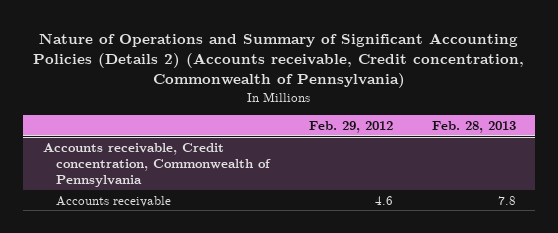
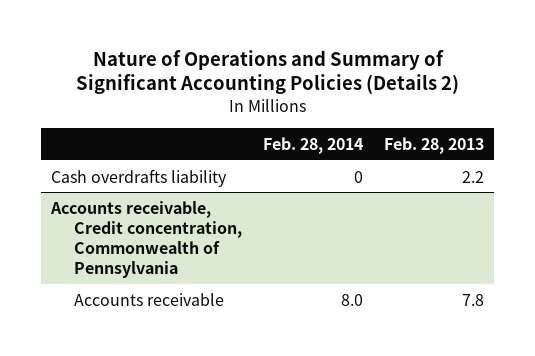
[33,32,525,89] Nature of Operations and Summary of Significant Accounting Policies (Details 2) (Accounts receivable, Credit concentration, Commonwealth of Pennsylvania) -> [75,49,459,95] Nature of Operations and Summary of Significant Accounting Policies (Details 2)
[308,121,393,134] Feb. 29, 2012 -> none
none -> [263,136,364,154] Feb. 28, 2014
none -> [51,168,228,187] Cash overdrafts liability

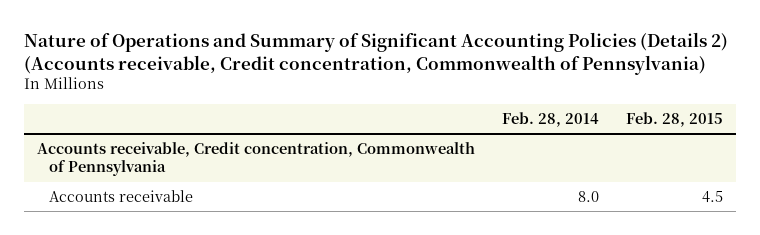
[75,49,459,95] Nature of Operations and Summary of Significant Accounting Policies (Details 2) -> [24,31,729,75] Nature of Operations and Summary of Significant Accounting Policies (Details 2) (Accounts receivable, Credit concentration, Commonwealth of Pennsylvania)
[384,136,485,154] Feb. 28, 2013 -> none
none -> [625,111,723,127] Feb. 28, 2015
[51,168,228,187] Cash overdrafts liability -> none

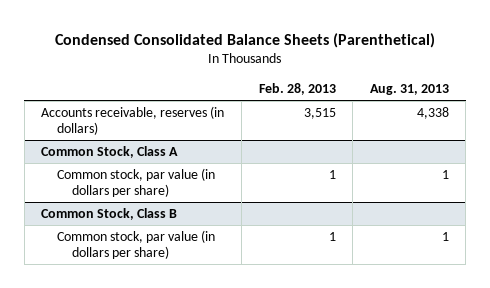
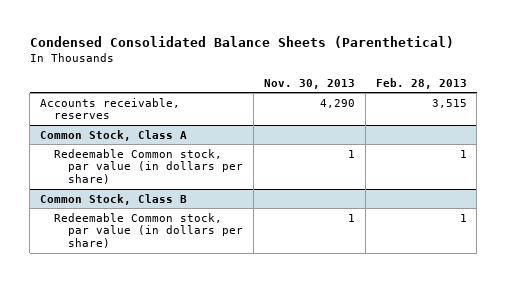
[369,83,449,95] Aug. 31, 2013 -> none
none -> [264,78,356,89] Nov. 30, 2013
[41,106,225,135] Accounts receivable, reserves (in dollars) -> [40,97,181,120] Accounts receivable, reserves
[56,168,215,197] Common stock, par value (in dollars per share) -> [54,148,244,184] Redeemable Common stock, par value (in dollars per share)
[56,230,215,259] Common stock, par value (in dollars per share) -> [54,212,244,248] Redeemable Common stock, par value (in dollars per share)

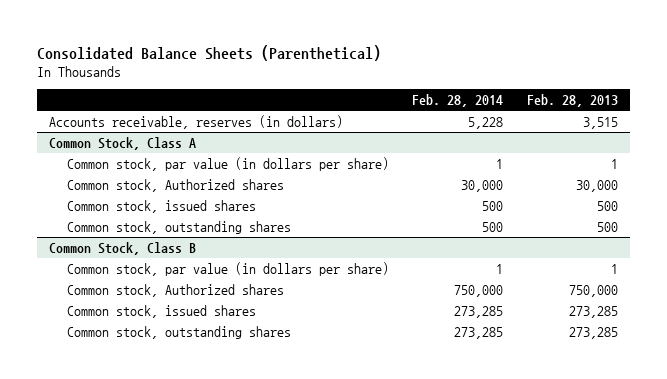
[29,36,454,49] Condensed Consolidated Balance Sheets (Parenthetical) -> [36,44,381,61] Consolidated Balance Sheets (Parenthetical)
[264,78,356,89] Nov. 30, 2013 -> none
none -> [412,93,504,107] Feb. 28, 2014
[40,97,181,120] Accounts receivable, reserves -> [48,114,343,129] Accounts receivable, reserves (in dollars)
[54,148,244,184] Redeemable Common stock, par value (in dollars per share) -> [66,156,389,171] Common stock, par value (in dollars per share)
none -> [66,178,284,192] Common stock, Authorized shares
none -> [66,199,256,213] Common stock, issued shares
none -> [66,220,291,234] Common stock, outstanding shares
[54,212,244,248] Redeemable Common stock, par value (in dollars per share) -> [66,261,389,276] Common stock, par value (in dollars per share)
none -> [66,283,284,297] Common stock, Authorized shares
none -> [66,304,256,318] Common stock, issued shares
none -> [66,325,291,339] Common stock, outstanding shares

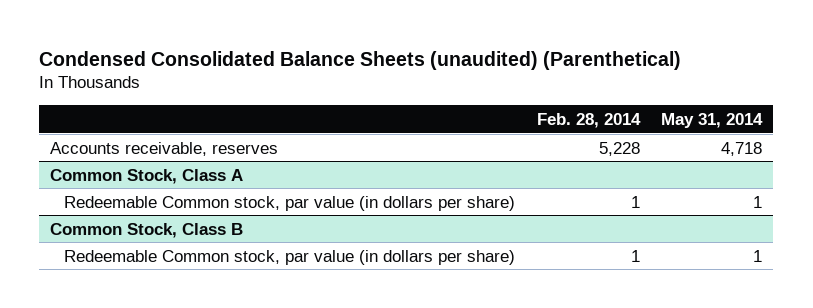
[36,44,381,61] Consolidated Balance Sheets (Parenthetical) -> [39,50,682,70] Condensed Consolidated Balance Sheets (unaudited) (Parenthetical)
[527,93,619,107] Feb. 28, 2013 -> none
none -> [661,112,764,128] May 31, 2014
[48,114,343,129] Accounts receivable, reserves (in dollars) -> [50,141,279,156] Accounts receivable, reserves
[66,178,284,192] Common stock, Authorized shares -> none
[66,199,256,213] Common stock, issued shares -> none
[66,220,291,234] Common stock, outstanding shares -> none
[66,156,389,171] Common stock, par value (in dollars per share) -> [63,195,515,211] Redeemable Common stock, par value (in dollars per share)
[66,283,284,297] Common stock, Authorized shares -> none
[66,304,256,318] Common stock, issued shares -> none
[66,325,291,339] Common stock, outstanding shares -> none
[66,261,389,276] Common stock, par value (in dollars per share) -> [63,249,515,265] Redeemable Common stock, par value (in dollars per share)

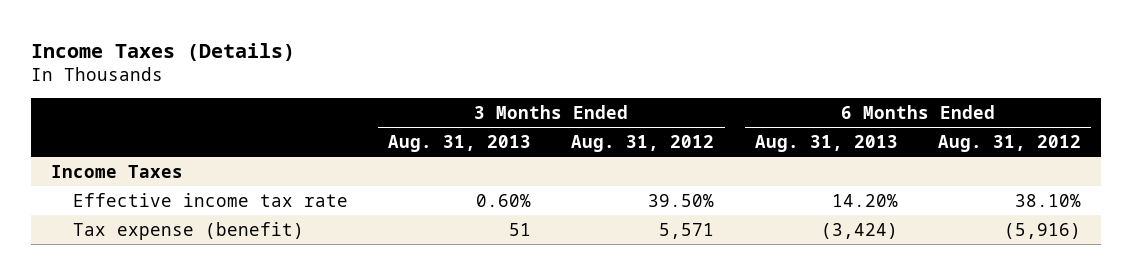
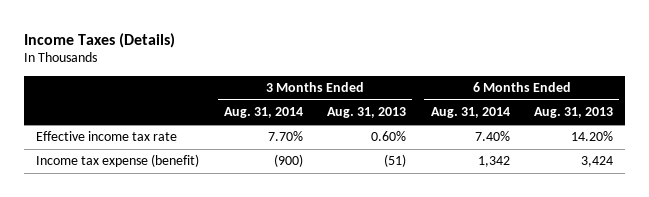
[571,134,715,152] Aug. 31, 2012 -> none
[937,134,1081,152] Aug. 31, 2012 -> none
none -> [223,107,303,119] Aug. 31, 2014
none -> [430,107,510,119] Aug. 31, 2014
[50,164,183,178] Income Taxes -> none
[72,221,304,240] Tax expense (benefit) -> [36,154,200,168] Income tax expense (benefit)
[509,222,532,236] 51 -> [384,154,407,168] (51)
[820,222,898,239] (3,424) -> [581,156,614,168] 3,424

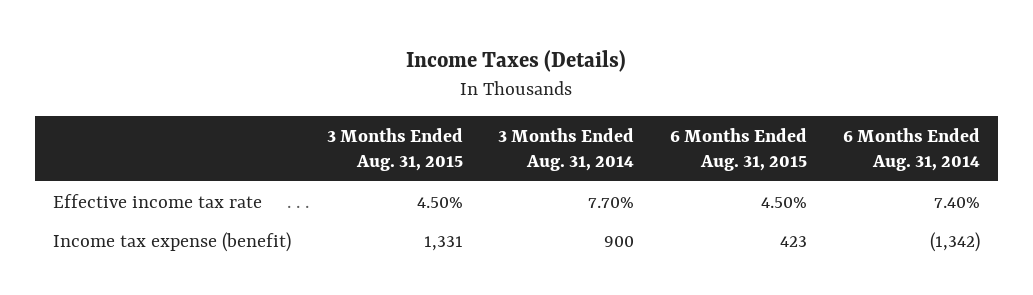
[327,107,407,119] Aug. 31, 2013 -> none
[534,107,614,119] Aug. 31, 2013 -> none
none -> [326,127,463,171] 3 Months Ended Aug. 31, 2015
none -> [670,127,808,171] 6 Months Ended Aug. 31, 2015
[273,154,303,168] (900) -> [604,235,635,247] 900
[477,156,510,168] 1,342 -> [929,231,980,252] (1,342)

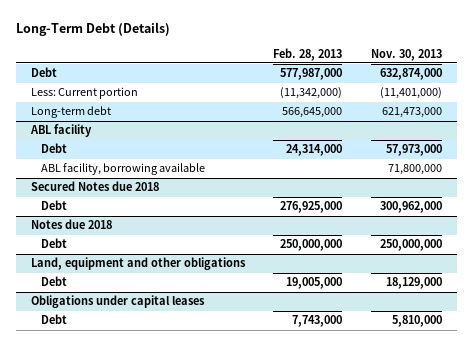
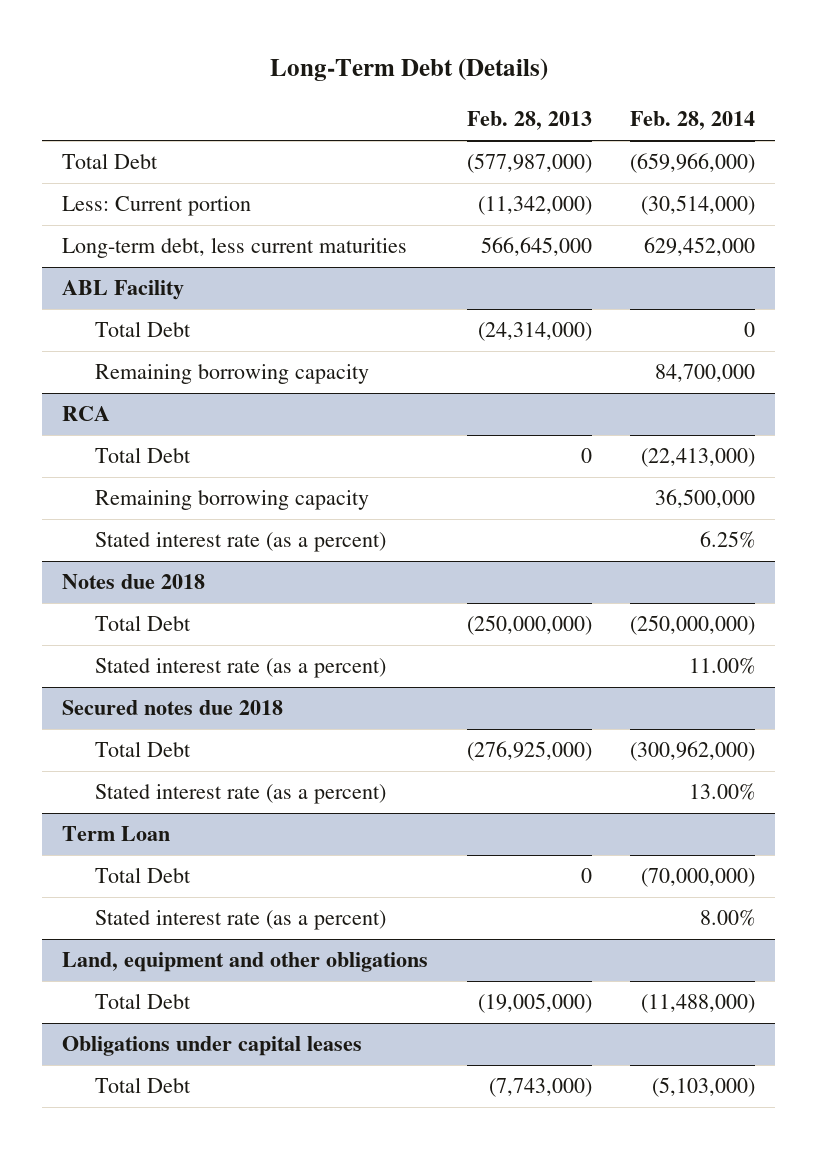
[371,48,443,61] Nov. 30, 2013 -> none
none -> [630,111,756,131] Feb. 28, 2014
[30,67,57,78] Debt -> [61,153,158,170] Total Debt
[280,68,343,81] 577,987,000 -> [466,153,592,174] (577,987,000)
[30,181,159,192] Secured Notes due 2018 -> none
[30,106,111,119] Long-term debt -> [61,237,407,259] Long-term debt, less current maturities
[29,124,92,138] ABL facility -> [61,280,184,301] ABL Facility
[40,143,67,154] Debt -> [94,321,191,338] Total Debt
[286,144,343,157] 24,314,000 -> [477,322,592,342] (24,314,000)
[40,163,205,176] ABL facility, borrowing available -> [94,364,369,385] Remaining borrowing capacity
none -> [61,406,110,422] RCA
[40,200,67,211] Debt -> [94,447,191,464] Total Debt
[280,201,343,214] 276,925,000 -> [580,448,592,464] 0
none -> [94,490,369,511] Remaining borrowing capacity
none -> [94,532,386,553] Stated interest rate (as a percent)
[40,238,67,249] Debt -> [94,615,191,632] Total Debt
[280,239,343,252] 250,000,000 -> [466,615,592,636] (250,000,000)
none -> [94,658,386,679] Stated interest rate (as a percent)
none -> [61,700,283,716] Secured notes due 2018
none -> [94,741,191,758] Total Debt
none -> [94,784,386,805] Stated interest rate (as a percent)
none -> [61,826,170,842] Term Loan
none -> [94,867,191,884] Total Debt
none -> [94,910,386,931] Stated interest rate (as a percent)
[40,276,67,287] Debt -> [94,993,191,1010] Total Debt
[286,277,343,290] 19,005,000 -> [477,993,592,1014] (19,005,000)
[40,314,67,325] Debt -> [94,1077,191,1094] Total Debt
[292,315,343,328] 7,743,000 -> [488,1078,592,1098] (7,743,000)

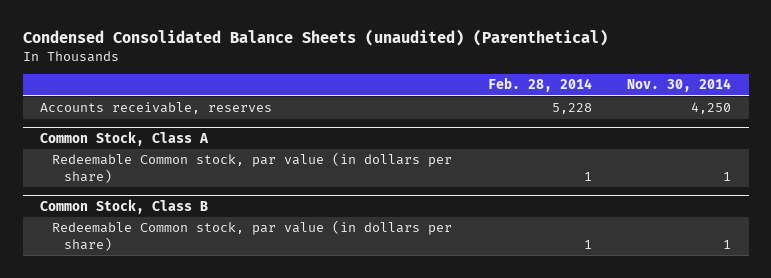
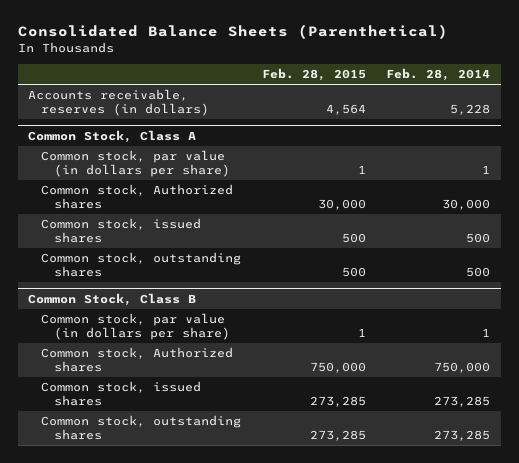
[22,29,608,47] Condensed Consolidated Balance Sheets (unaudited) (Parenthetical) -> [18,24,449,40] Consolidated Balance Sheets (Parenthetical)
[627,78,732,93] Nov. 30, 2014 -> none
none -> [261,68,366,82] Feb. 28, 2015
[40,102,273,115] Accounts receivable, reserves -> [28,89,210,116] Accounts receivable, reserves (in dollars)
[52,152,453,184] Redeemable Common stock, par value (in dollars per share) -> [41,150,230,177] Common stock, par value (in dollars per share)
none -> [41,184,234,209] Common stock, Authorized shares
none -> [41,218,202,243] Common stock, issued shares
none -> [41,252,242,277] Common stock, outstanding shares
[52,220,453,252] Redeemable Common stock, par value (in dollars per share) -> [41,313,230,340] Common stock, par value (in dollars per share)
none -> [41,347,234,372] Common stock, Authorized shares
none -> [41,381,202,406] Common stock, issued shares
none -> [41,415,242,440] Common stock, outstanding shares

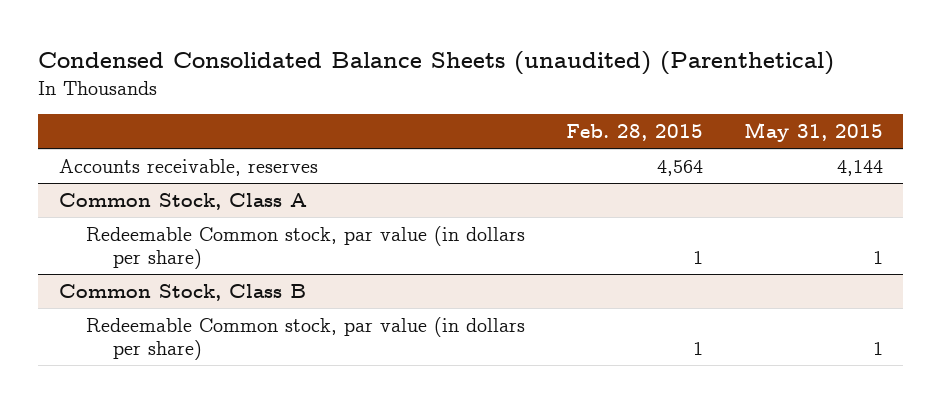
[18,24,449,40] Consolidated Balance Sheets (Parenthetical) -> [38,51,835,76] Condensed Consolidated Balance Sheets (unaudited) (Parenthetical)
[386,68,491,82] Feb. 28, 2014 -> none
none -> [743,121,883,142] May 31, 2015
[28,89,210,116] Accounts receivable, reserves (in dollars) -> [58,158,318,176] Accounts receivable, reserves
[41,184,234,209] Common stock, Authorized shares -> none
[41,218,202,243] Common stock, issued shares -> none
[41,252,242,277] Common stock, outstanding shares -> none
[41,150,230,177] Common stock, par value (in dollars per share) -> [85,225,525,269] Redeemable Common stock, par value (in dollars per share)
[41,347,234,372] Common stock, Authorized shares -> none
[41,381,202,406] Common stock, issued shares -> none
[41,415,242,440] Common stock, outstanding shares -> none
[41,313,230,340] Common stock, par value (in dollars per share) -> [85,316,525,360] Redeemable Common stock, par value (in dollars per share)

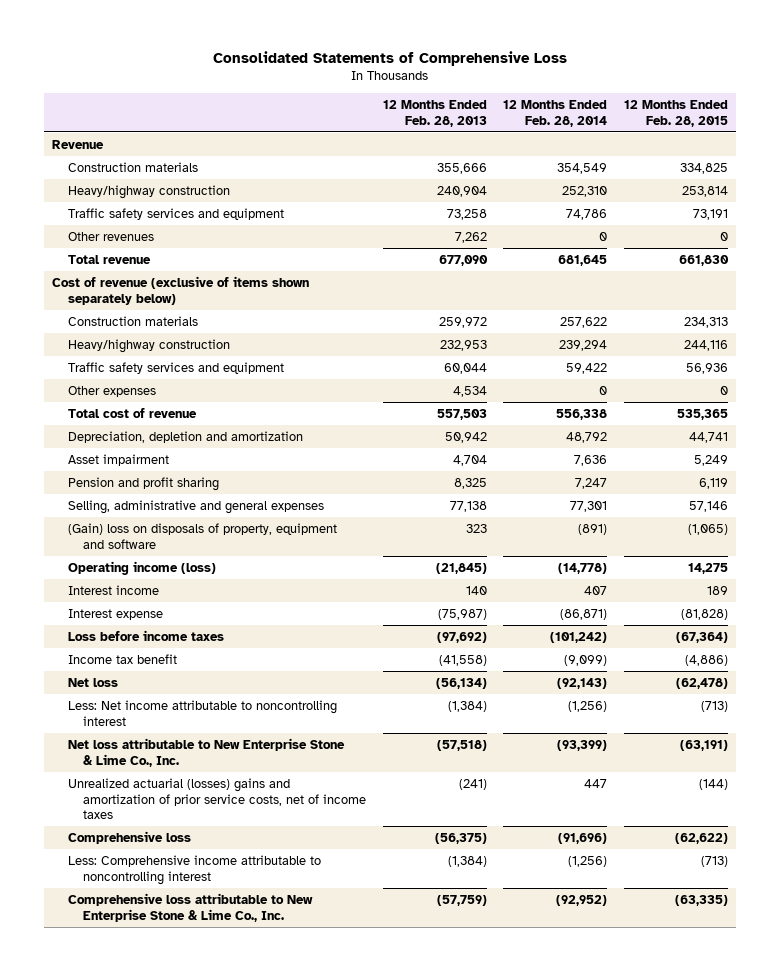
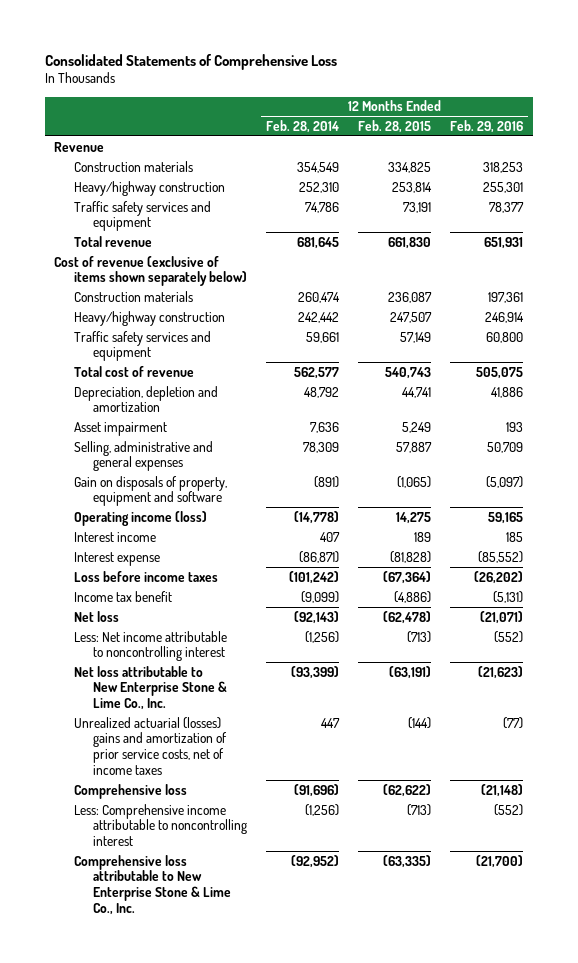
[382,99,487,127] 12 Months Ended Feb. 28, 2013 -> none
none -> [450,119,524,133] Feb. 29, 2016
[67,231,154,241] Other revenues -> none
[67,385,156,397] Other expenses -> none
[560,316,608,328] 257,622 -> [298,291,341,303] 260,474
[683,316,728,328] 234,313 -> [388,291,433,303] 236,087
[559,339,608,351] 239,294 -> [298,311,340,323] 242,442
[683,339,728,351] 244,116 -> [390,311,433,323] 247,507
[566,362,608,374] 59,422 -> [306,331,340,343] 59,661
[685,362,728,374] 56,936 -> [400,331,432,343] 57,149
[556,408,608,420] 556,338 -> [294,366,340,379] 562,577
[676,408,728,420] 535,365 -> [385,366,432,379] 540,743
[67,476,219,491] Pension and profit sharing -> none
[570,500,608,512] 77,301 -> [303,441,340,453] 78,309
[688,500,728,512] 57,146 -> [396,441,433,453] 57,887
[67,522,337,549] (Gain) loss on disposals of property, equipment and software -> [73,475,227,507] Gain on disposals of property, equipment and software

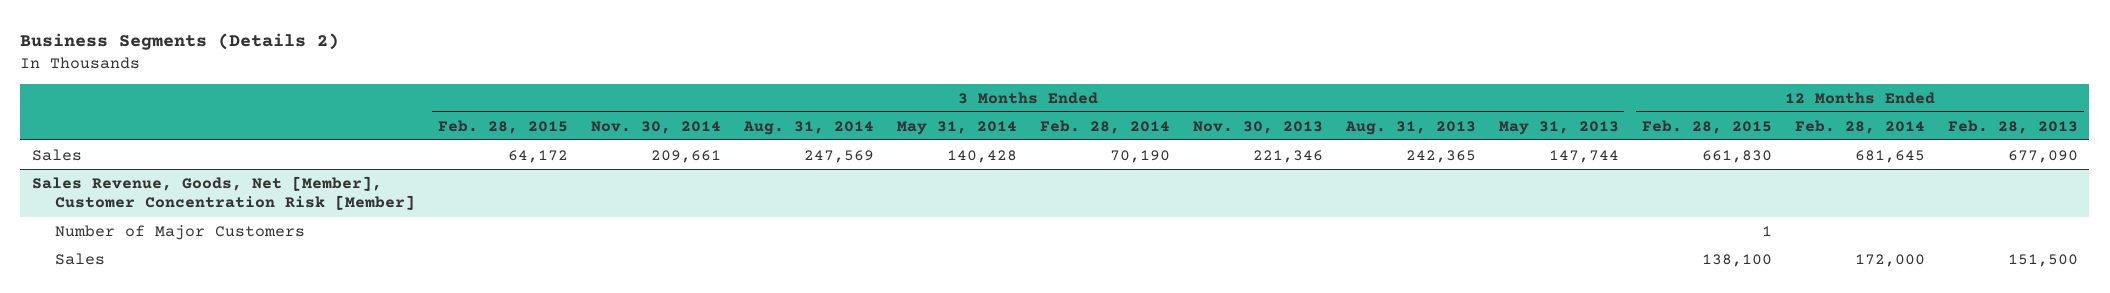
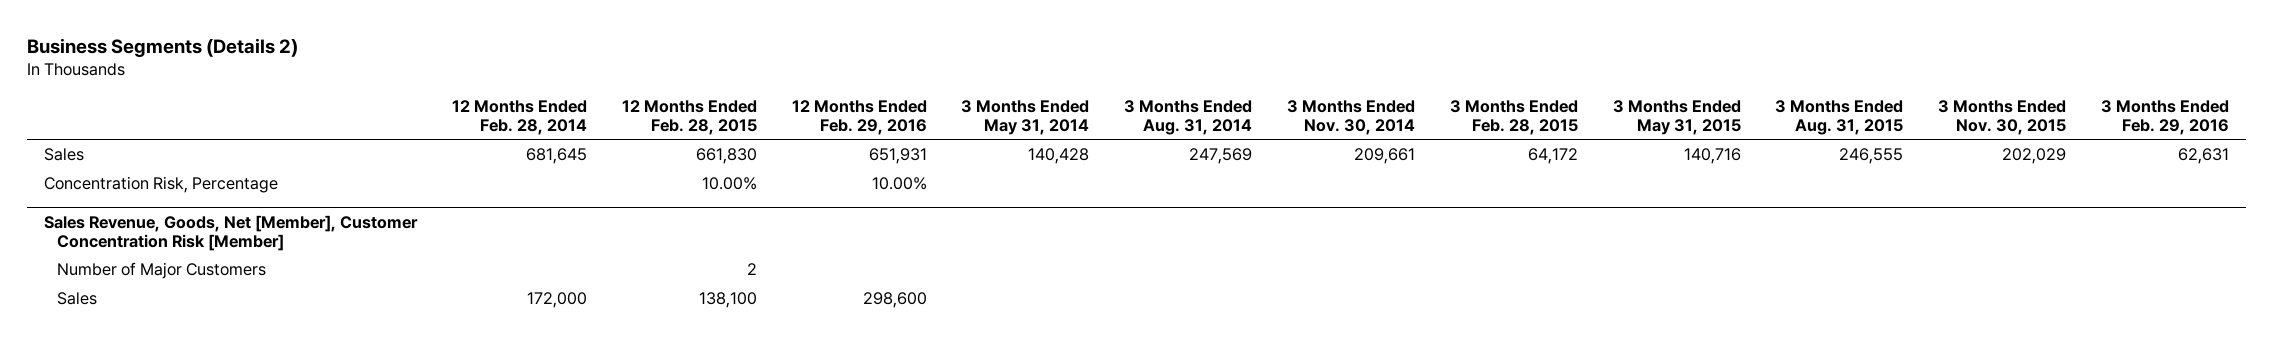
[1039,119,1170,134] Feb. 28, 2014 -> none
[1192,120,1323,134] Nov. 30, 2013 -> none
[1344,120,1476,135] Aug. 31, 2013 -> none
[1498,120,1619,135] May 31, 2013 -> none
[1947,119,2078,134] Feb. 28, 2013 -> none
none -> [791,99,927,135] 12 Months Ended Feb. 29, 2016
none -> [1612,99,1741,135] 3 Months Ended May 31, 2015
none -> [1775,99,1904,135] 3 Months Ended Aug. 31, 2015
none -> [1938,99,2067,135] 3 Months Ended Nov. 30, 2015
none -> [2100,99,2229,135] 3 Months Ended Feb. 29, 2016
none -> [44,176,279,194] Concentration Risk, Percentage
[1761,225,1772,236] 1 -> [746,263,757,276] 2

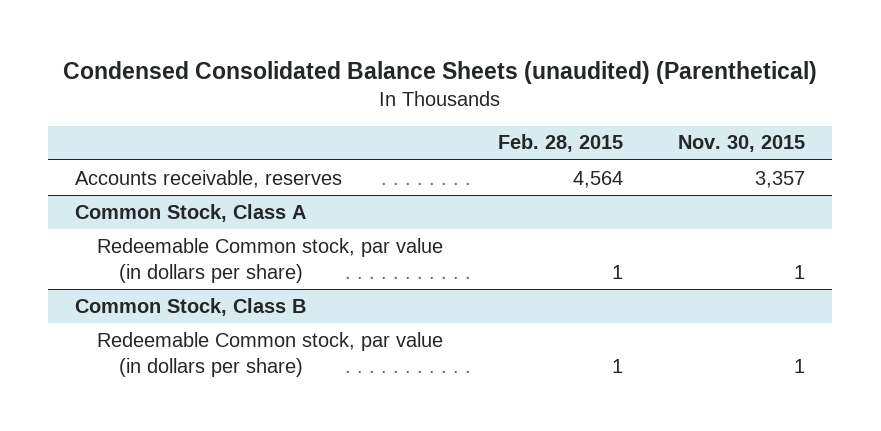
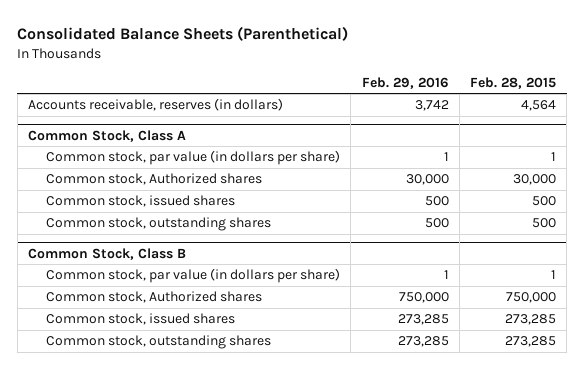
[63,60,818,84] Condensed Consolidated Balance Sheets (unaudited) (Parenthetical) -> [17,25,349,41] Consolidated Balance Sheets (Parenthetical)
[678,135,806,153] Nov. 30, 2015 -> none
none -> [361,76,449,89] Feb. 29, 2016
[75,169,343,188] Accounts receivable, reserves -> [27,98,283,112] Accounts receivable, reserves (in dollars)
[97,237,444,283] Redeemable Common stock, par value (in dollars per share) -> [46,150,341,166] Common stock, par value (in dollars per share)
none -> [46,173,263,186] Common stock, Authorized shares
none -> [46,195,236,208] Common stock, issued shares
none -> [46,217,272,232] Common stock, outstanding shares
[97,331,444,377] Redeemable Common stock, par value (in dollars per share) -> [46,268,341,284] Common stock, par value (in dollars per share)
none -> [46,291,263,304] Common stock, Authorized shares
none -> [46,313,236,326] Common stock, issued shares
none -> [46,335,272,350] Common stock, outstanding shares

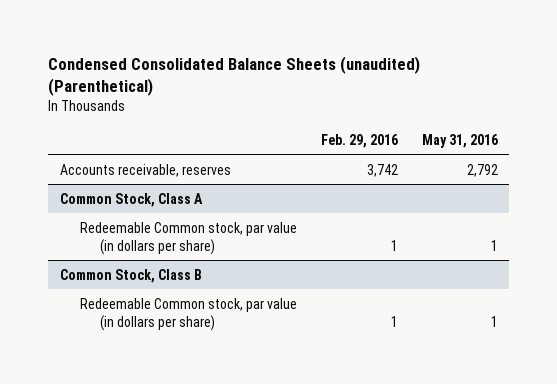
[17,25,349,41] Consolidated Balance Sheets (Parenthetical) -> [47,55,420,96] Condensed Consolidated Balance Sheets (unaudited) (Parenthetical)
[469,76,556,89] Feb. 28, 2015 -> none
none -> [421,133,498,148] May 31, 2016
[27,98,283,112] Accounts receivable, reserves (in dollars) -> [59,163,231,177] Accounts receivable, reserves
[46,173,263,186] Common stock, Authorized shares -> none
[46,195,236,208] Common stock, issued shares -> none
[46,217,272,232] Common stock, outstanding shares -> none
[46,150,341,166] Common stock, par value (in dollars per share) -> [80,221,298,255] Redeemable Common stock, par value (in dollars per share)
[46,291,263,304] Common stock, Authorized shares -> none
[46,313,236,326] Common stock, issued shares -> none
[46,335,272,350] Common stock, outstanding shares -> none
[46,268,341,284] Common stock, par value (in dollars per share) -> [80,297,298,331] Redeemable Common stock, par value (in dollars per share)

